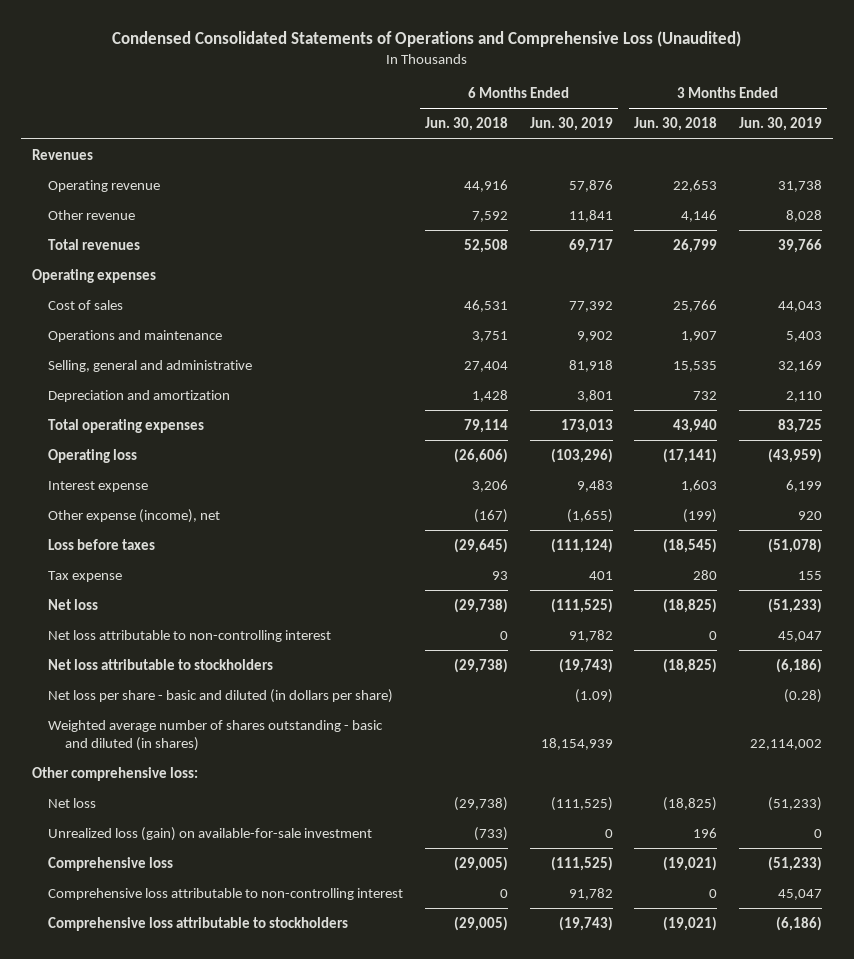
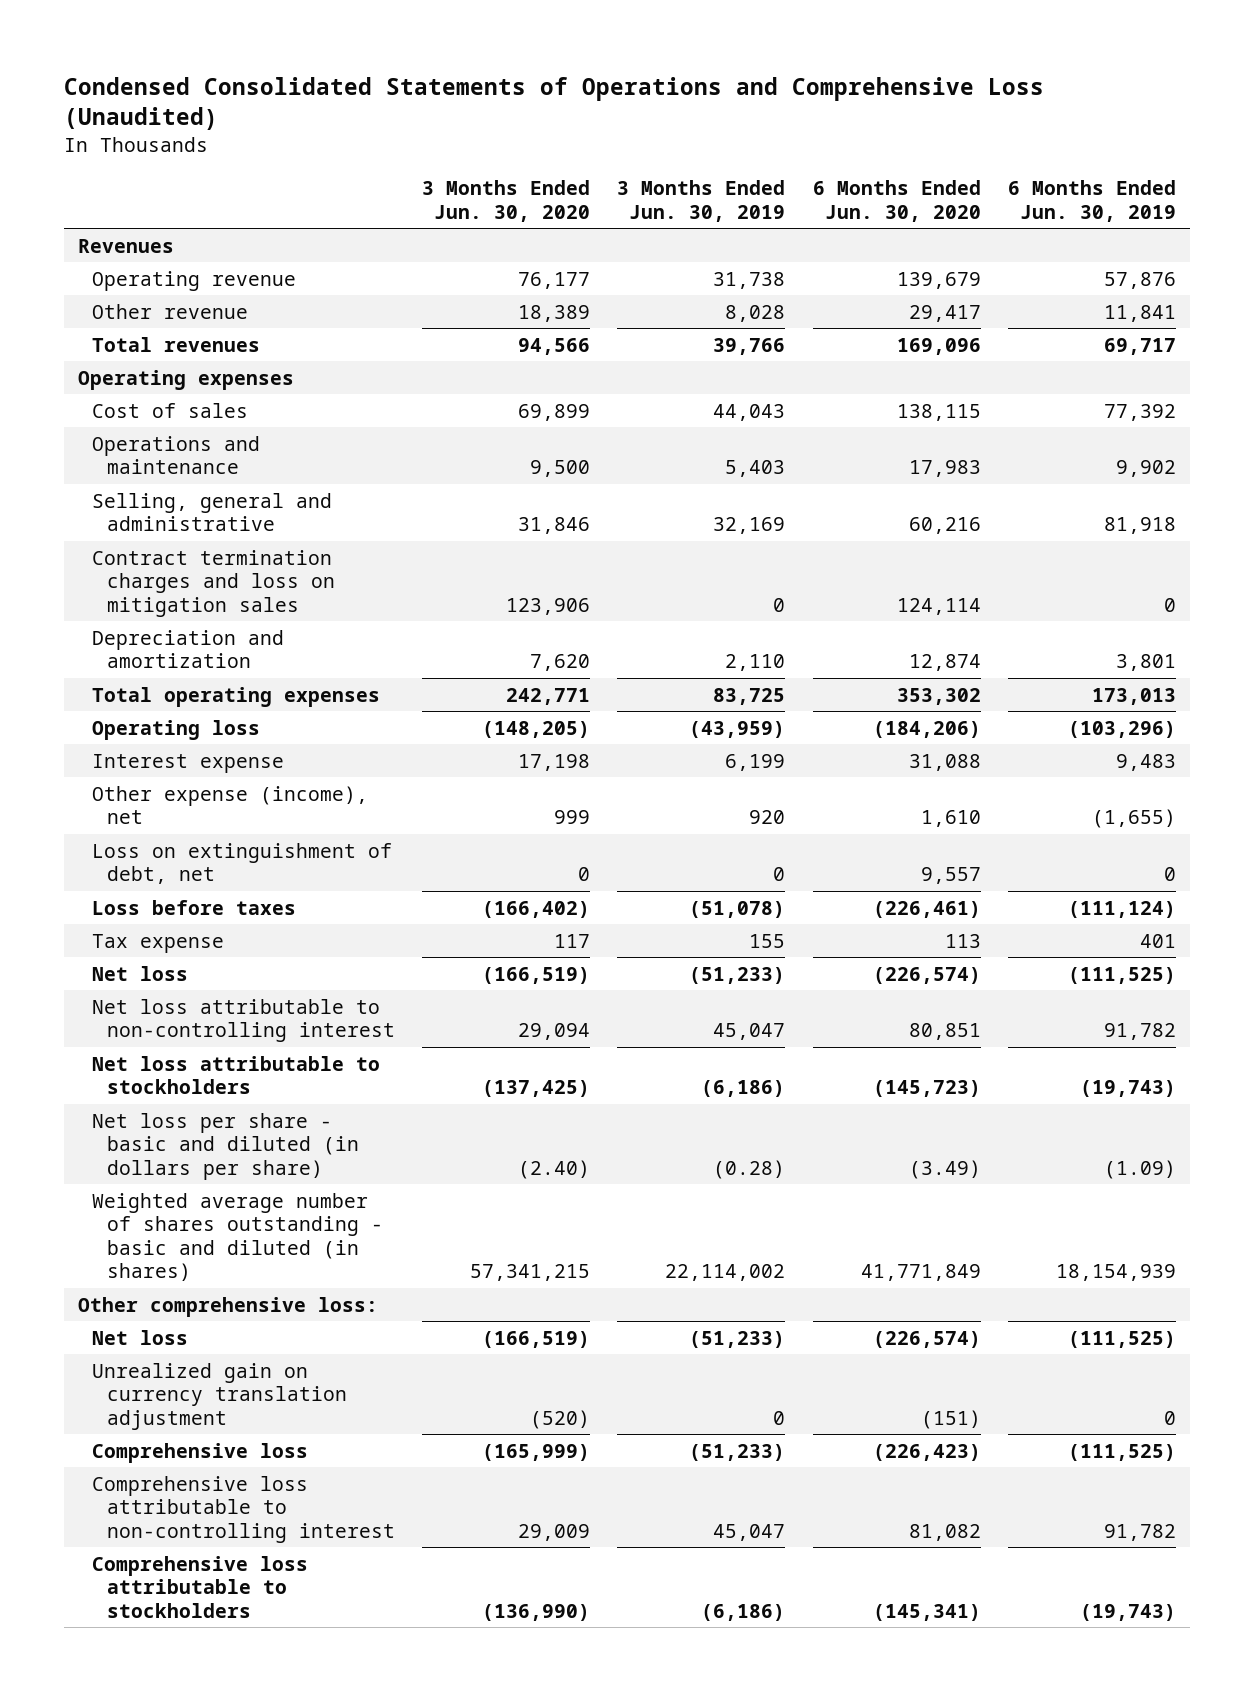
[425,117,509,132] Jun. 30, 2018 -> none
[634,117,718,132] Jun. 30, 2018 -> none
none -> [421,180,590,222] 3 Months Ended Jun. 30, 2020
none -> [812,180,981,222] 6 Months Ended Jun. 30, 2020
none -> [92,549,335,617] Contract termination charges and loss on mitigation sales
none -> [92,842,393,885] Loss on extinguishment of debt, net
[48,826,373,841] Unrealized loss (gain) on available-for-sale investment -> none
none -> [92,1362,347,1430] Unrealized gain on currency translation adjustment

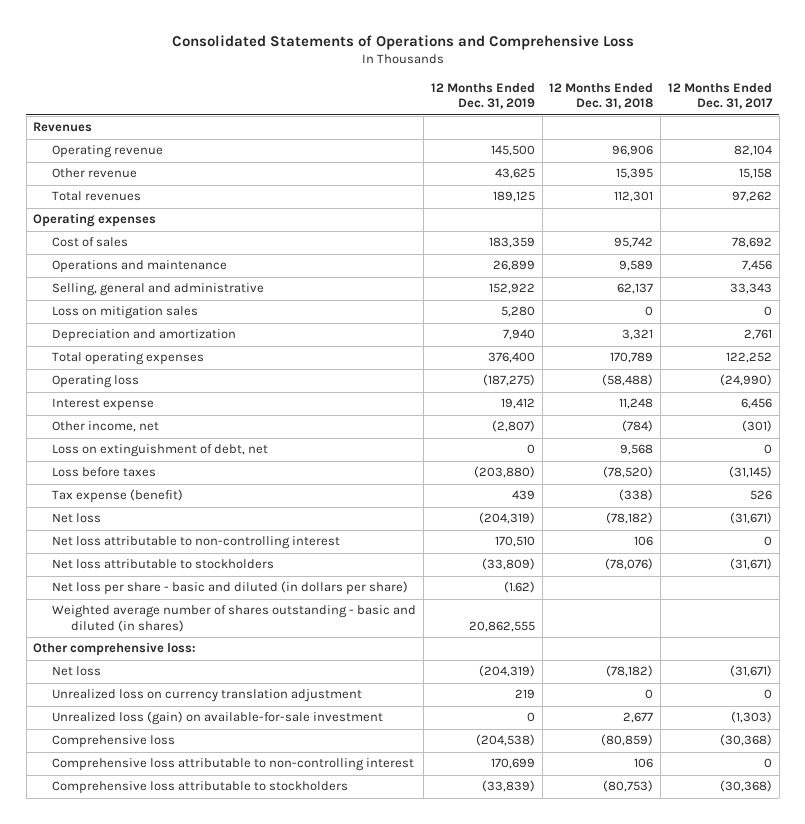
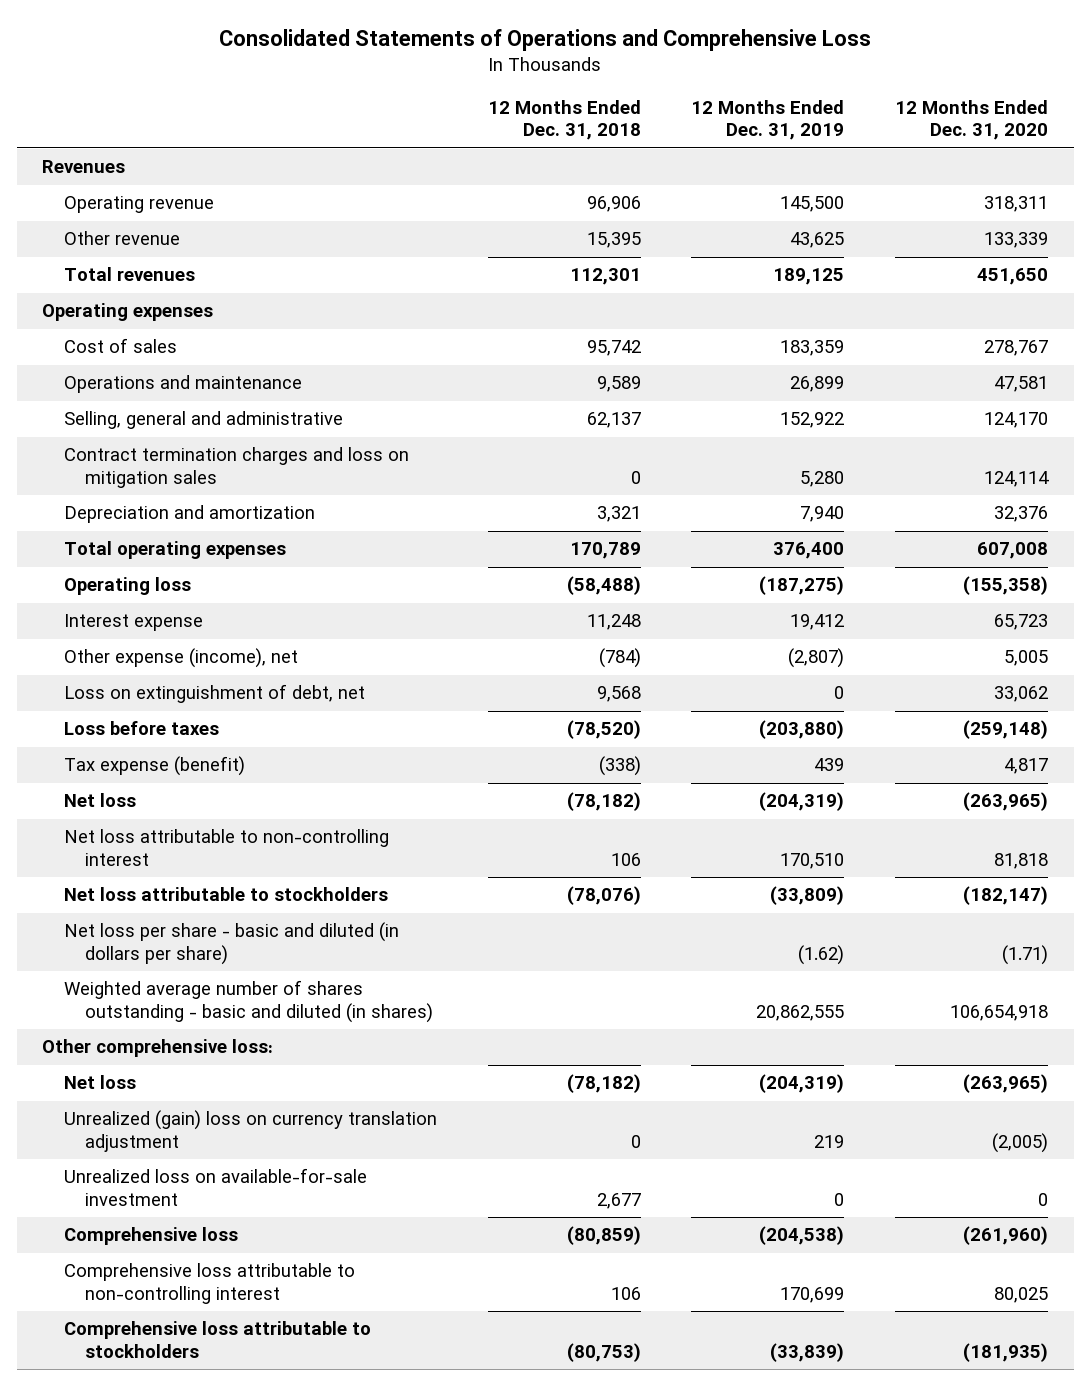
[668,82,774,110] 12 Months Ended Dec. 31, 2017 -> none
none -> [895,100,1049,141] 12 Months Ended Dec. 31, 2020
[52,306,199,320] Loss on mitigation sales -> [63,447,409,488] Contract termination charges and loss on mitigation sales
[52,421,160,433] Other income, net -> [63,648,298,669] Other expense (income), net
[52,689,363,703] Unrealized loss on currency translation adjustment -> [63,1110,437,1152] Unrealized (gain) loss on currency translation adjustment
[52,711,384,726] Unrealized loss (gain) on available-for-sale investment -> [63,1168,367,1206] Unrealized loss on available-for-sale investment

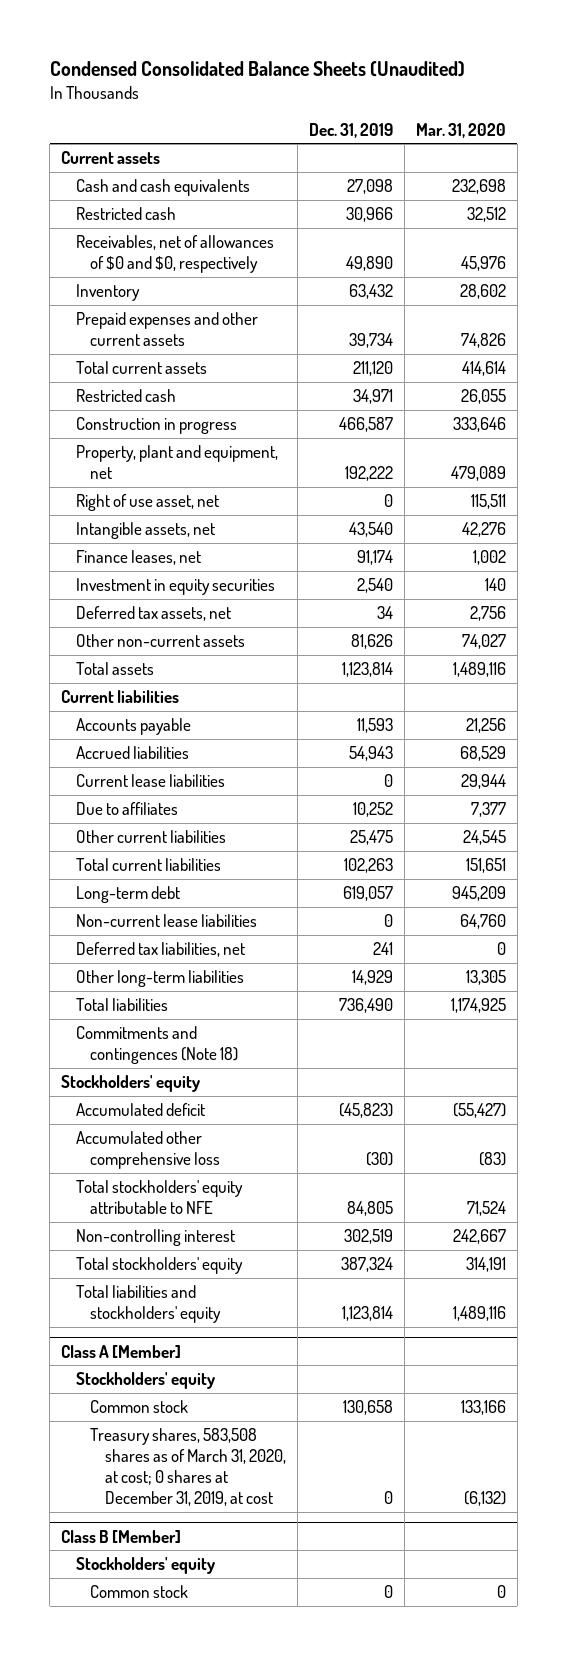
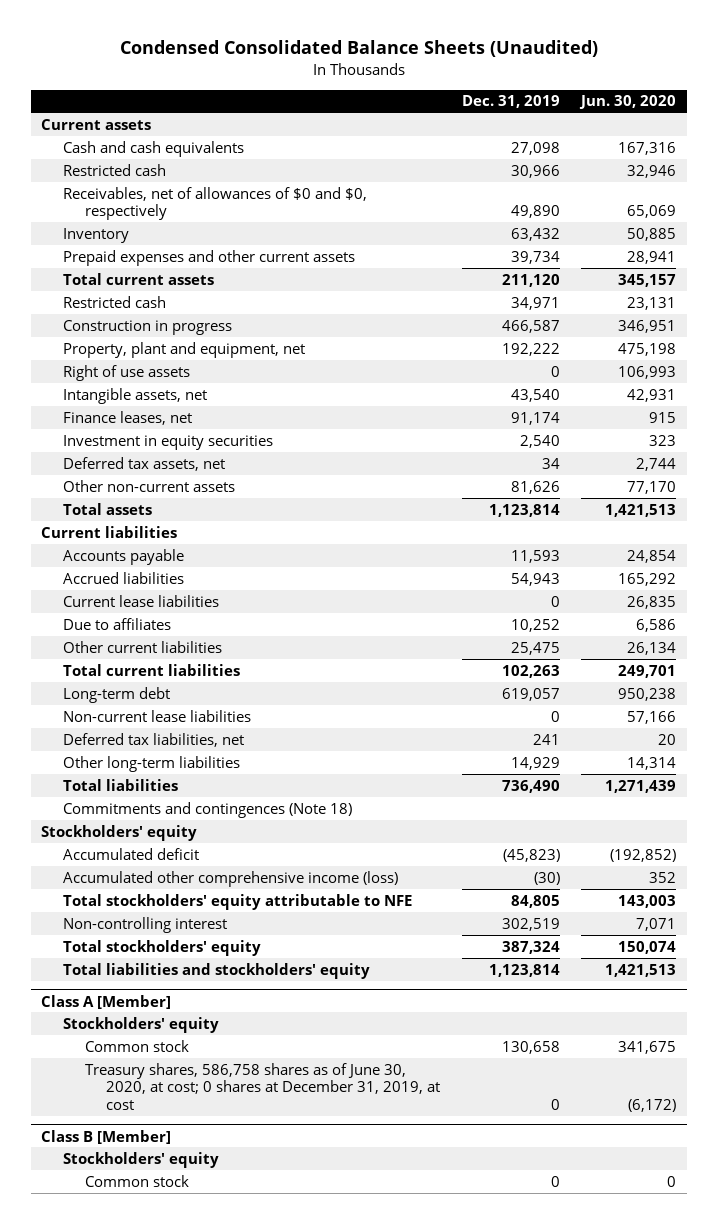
[415,122,506,138] Mar. 31, 2020 -> none
none -> [578,95,676,110] Jun. 30, 2020
[75,494,219,512] Right of use asset, net -> [63,364,191,381] Right of use assets
[75,1131,221,1169] Accumulated other comprehensive loss -> [63,870,399,887] Accumulated other comprehensive income (loss)
[90,1428,286,1506] Treasury shares, 583,508 shares as of March 31, 2020, at cost; 0 shares at December 31, 2019, at cost -> [84,1062,441,1111] Treasury shares, 586,758 shares as of June 30, 2020, at cost; 0 shares at December 31, 2019, at cost

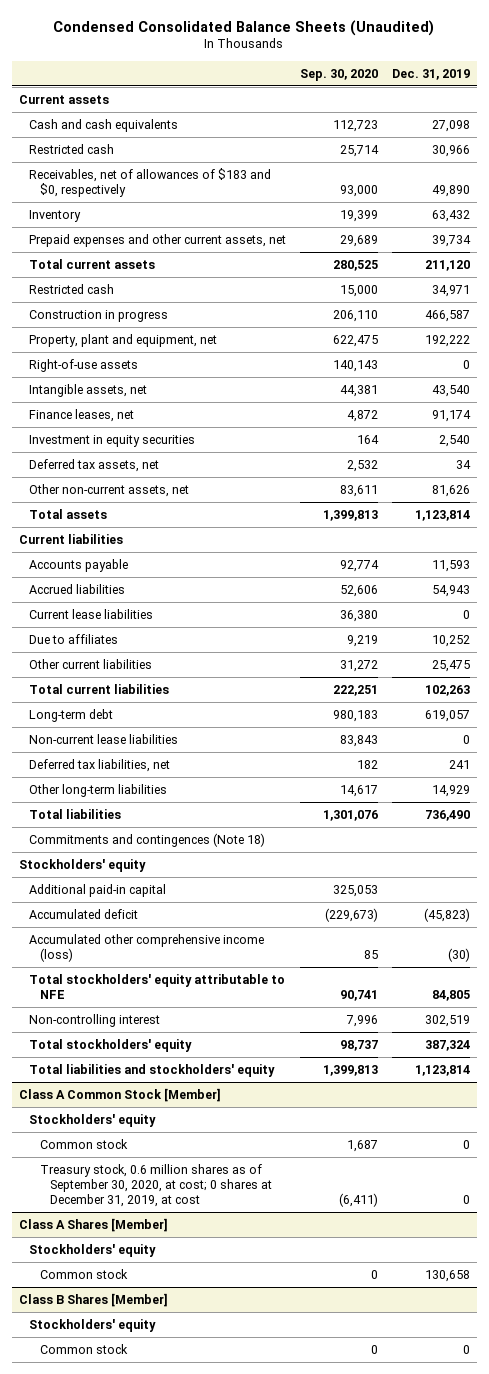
[578,95,676,110] Jun. 30, 2020 -> none
none -> [300,68,379,81] Sep. 30, 2020
[63,186,368,221] Receivables, net of allowances of $0 and $0, respectively -> [29,167,272,198] Receivables, net of allowances of $183 and $0, respectively
[63,249,356,266] Prepaid expenses and other current assets -> [29,233,287,247] Prepaid expenses and other current assets, net
[63,364,191,381] Right of use assets -> [29,358,139,372] Right-of-use assets
[63,479,236,492] Other non-current assets -> [29,483,190,497] Other non-current assets, net
none -> [29,883,167,897] Additional paid-in capital
[41,994,172,1009] Class A [Member] -> [19,1087,222,1102] Class A Common Stock [Member]
none -> [39,1138,128,1149] Common stock
none -> [39,1163,272,1208] Treasury stock, 0.6 million shares as of September 30, 2020, at cost; 0 shares at December 31, 2019, at cost
none -> [19,1217,169,1232] Class A Shares [Member]
none -> [29,1243,157,1257] Stockholders' equity
[84,1062,441,1111] Treasury shares, 586,758 shares as of June 30, 2020, at cost; 0 shares at December 31, 2019, at cost -> none
[41,1129,172,1144] Class B [Member] -> [19,1292,169,1307] Class B Shares [Member]

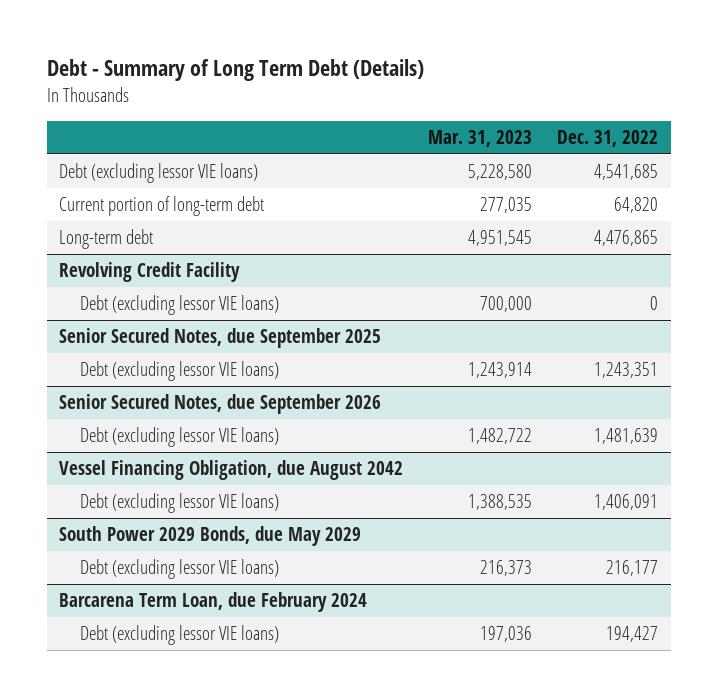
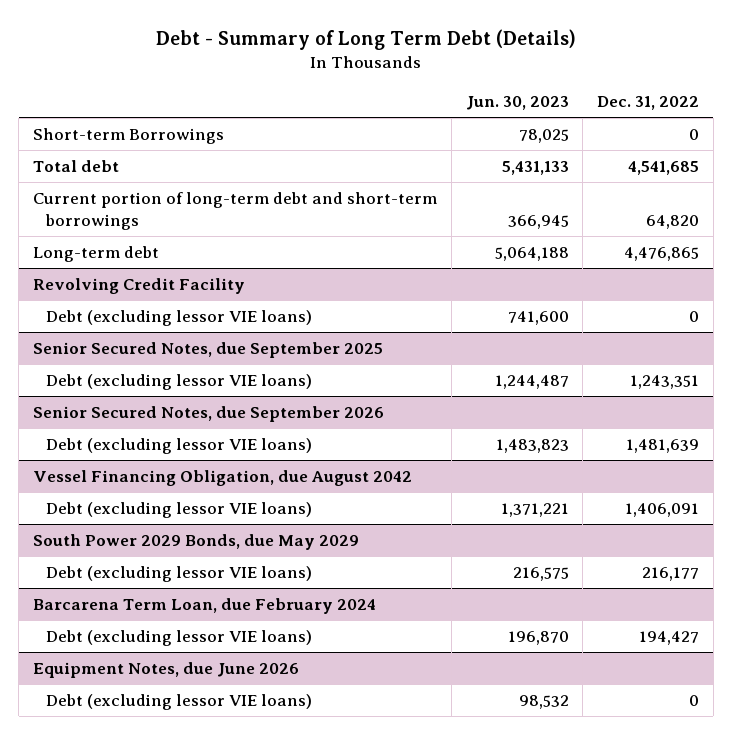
[428,130,533,148] Mar. 31, 2023 -> none
none -> [465,96,569,111] Jun. 30, 2023
none -> [33,127,225,144] Short-term Borrowings
[59,163,259,184] Debt (excluding lessor VIE loans) -> [33,159,120,172] Total debt
[59,196,265,217] Current portion of long-term debt -> [33,191,438,230] Current portion of long-term debt and short-term borrowings
none -> [33,661,300,678] Equipment Notes, due June 2026
none -> [46,693,313,710] Debt (excluding lessor VIE loans)

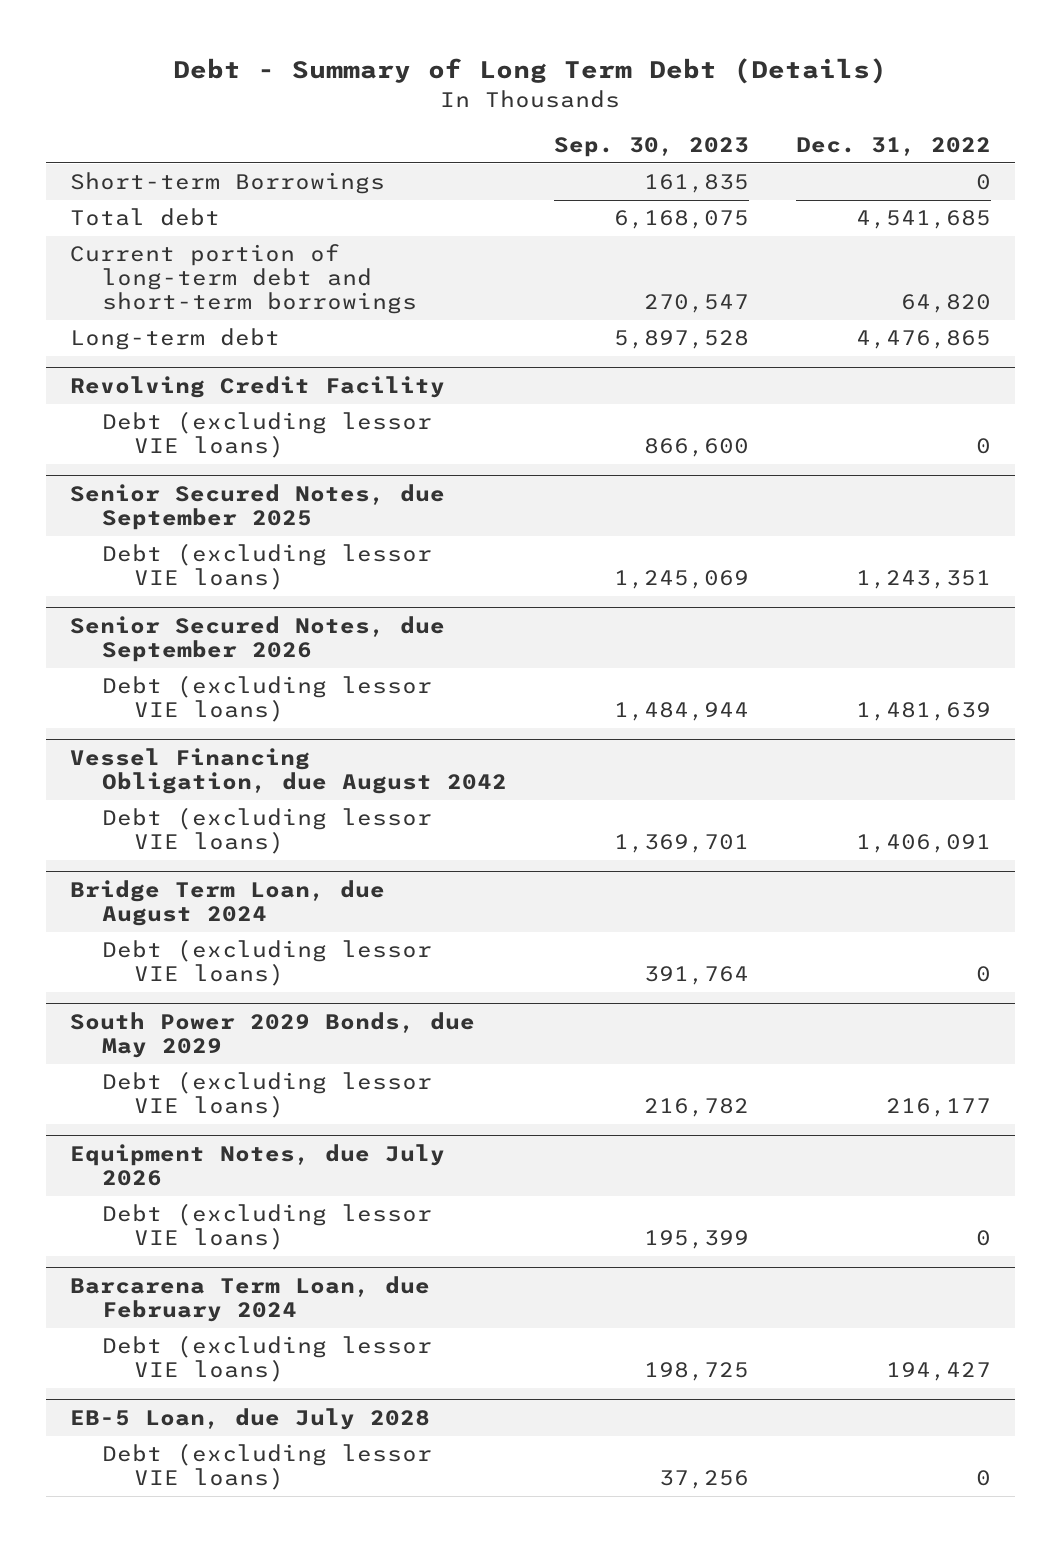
[465,96,569,111] Jun. 30, 2023 -> none
none -> [554,137,750,158] Sep. 30, 2023
none -> [69,880,385,927] Bridge Term Loan, due August 2024
none -> [102,939,433,987] Debt (excluding lessor VIE loans)
none -> [69,1144,445,1187] Equipment Notes, due July 2026
none -> [102,1203,433,1251] Debt (excluding lessor VIE loans)
[33,661,300,678] Equipment Notes, due June 2026 -> none
none -> [69,1408,430,1431] EB-5 Loan, due July 2028

